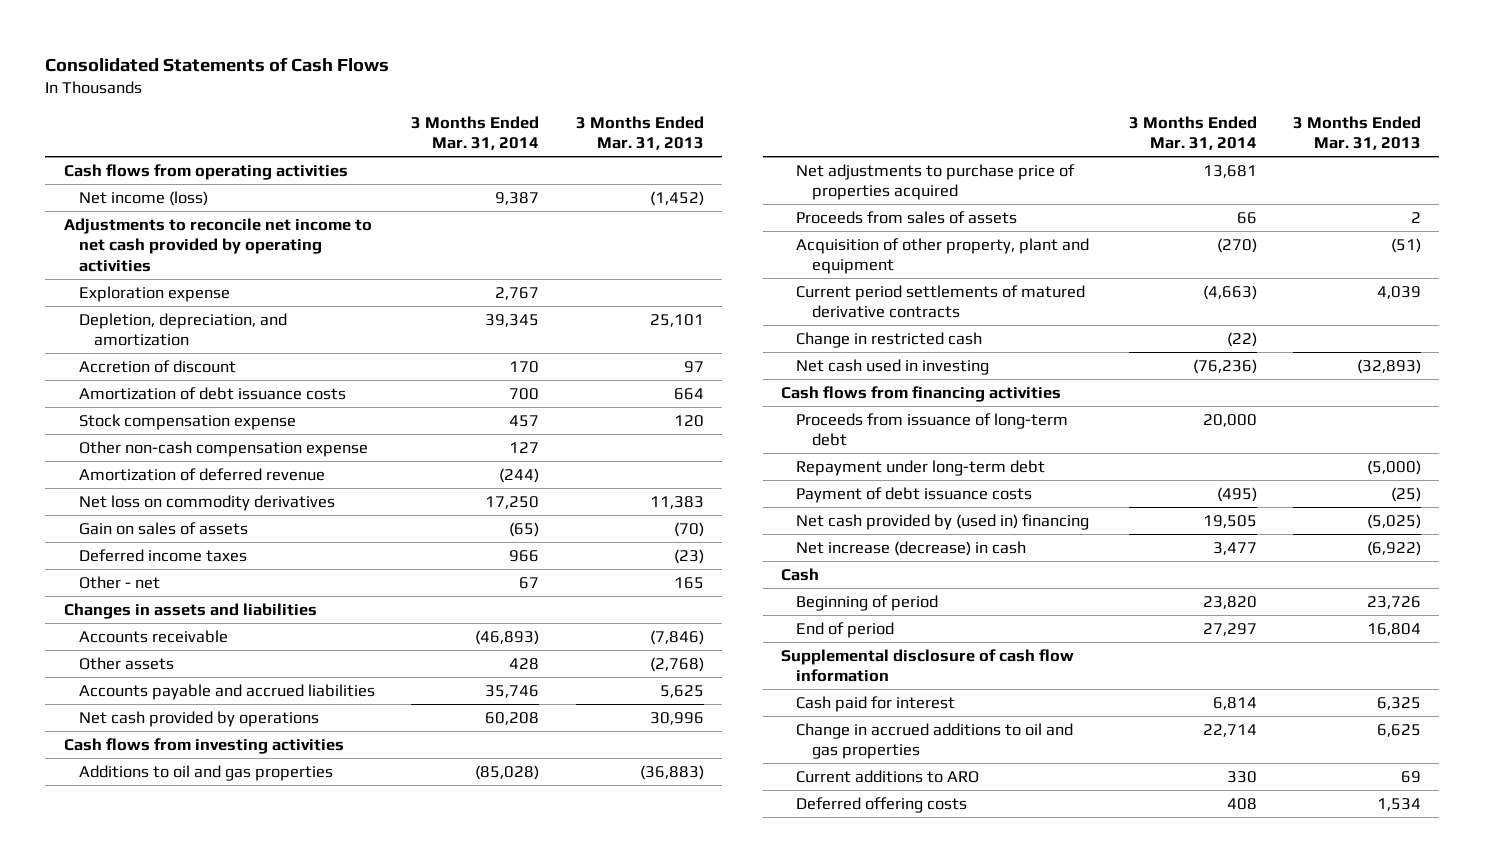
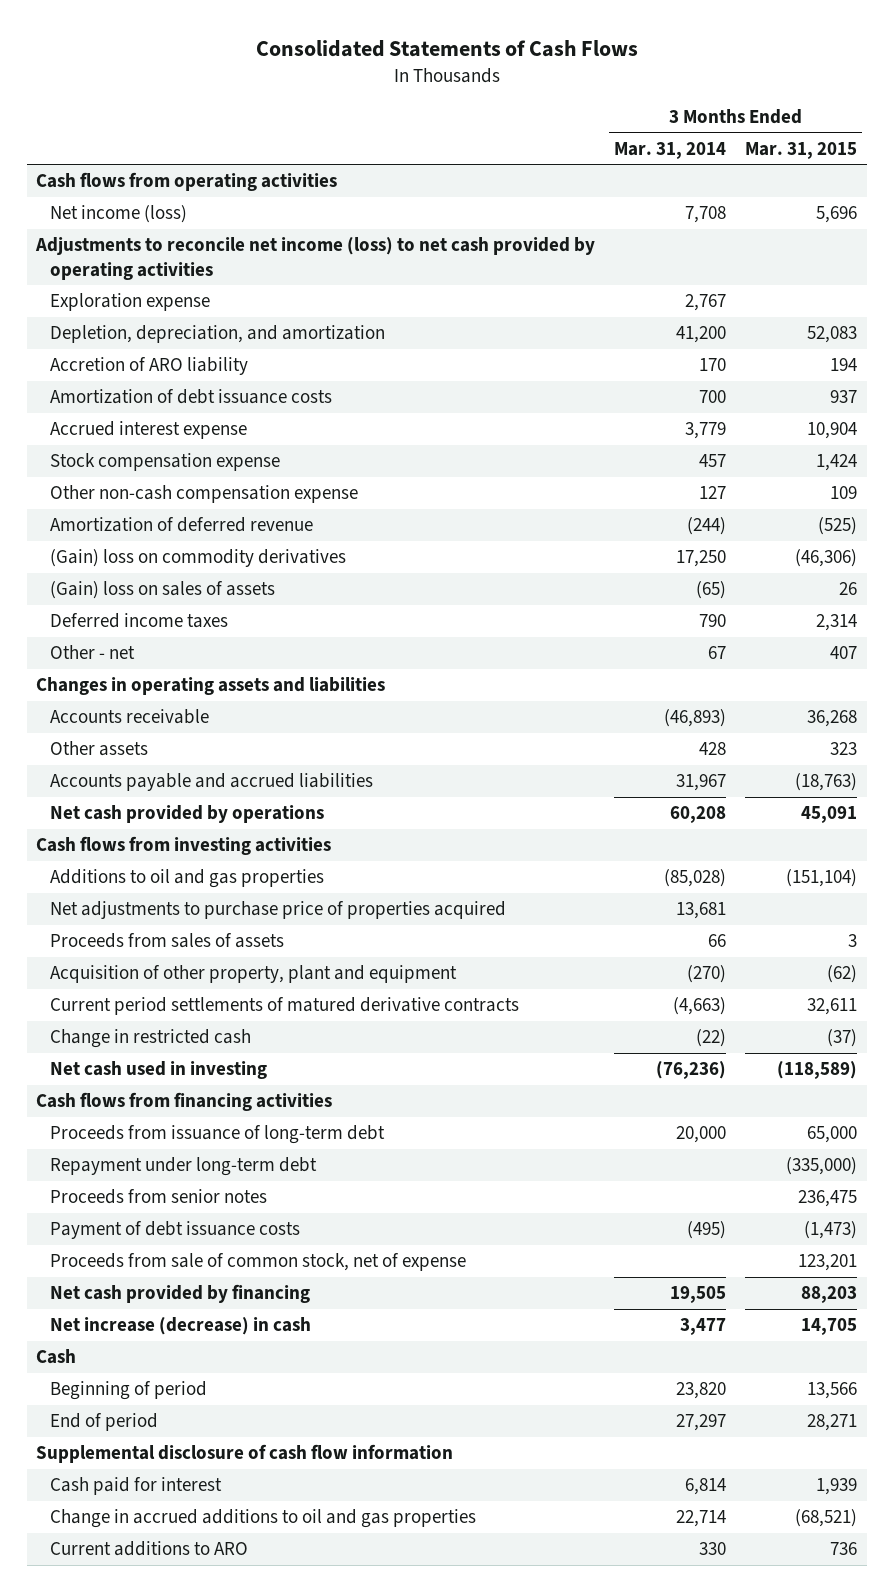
[575,115,704,151] 3 Months Ended Mar. 31, 2013 -> none
none -> [745,141,858,159] Mar. 31, 2015
[495,191,540,205] 9,387 -> [685,206,727,224] 7,708
[63,217,372,272] Adjustments to reconcile net income to net cash provided by operating activities -> [35,237,596,280] Adjustments to reconcile net income (loss) to net cash provided by operating activities
[485,313,540,327] 39,345 -> [676,326,727,344] 41,200
[78,359,236,373] Accretion of discount -> [50,357,249,376] Accretion of ARO liability
none -> [50,421,248,440] Accrued interest expense
[78,494,335,511] Net loss on commodity derivatives -> [50,549,347,568] (Gain) loss on commodity derivatives
[78,521,248,535] Gain on sales of assets -> [50,581,276,600] (Gain) loss on sales of assets
[509,549,540,562] 966 -> [699,614,727,628] 790
[63,602,317,619] Changes in assets and liabilities -> [36,677,386,696] Changes in operating assets and liabilities
[485,684,540,698] 35,746 -> [676,774,727,792] 31,967
none -> [50,1189,268,1205] Proceeds from senior notes
none -> [50,1253,467,1272] Proceeds from sale of common stock, net of expense
[796,513,1090,530] Net cash provided by (used in) financing -> [50,1284,311,1304] Net cash provided by financing
[796,796,968,813] Deferred offering costs -> none

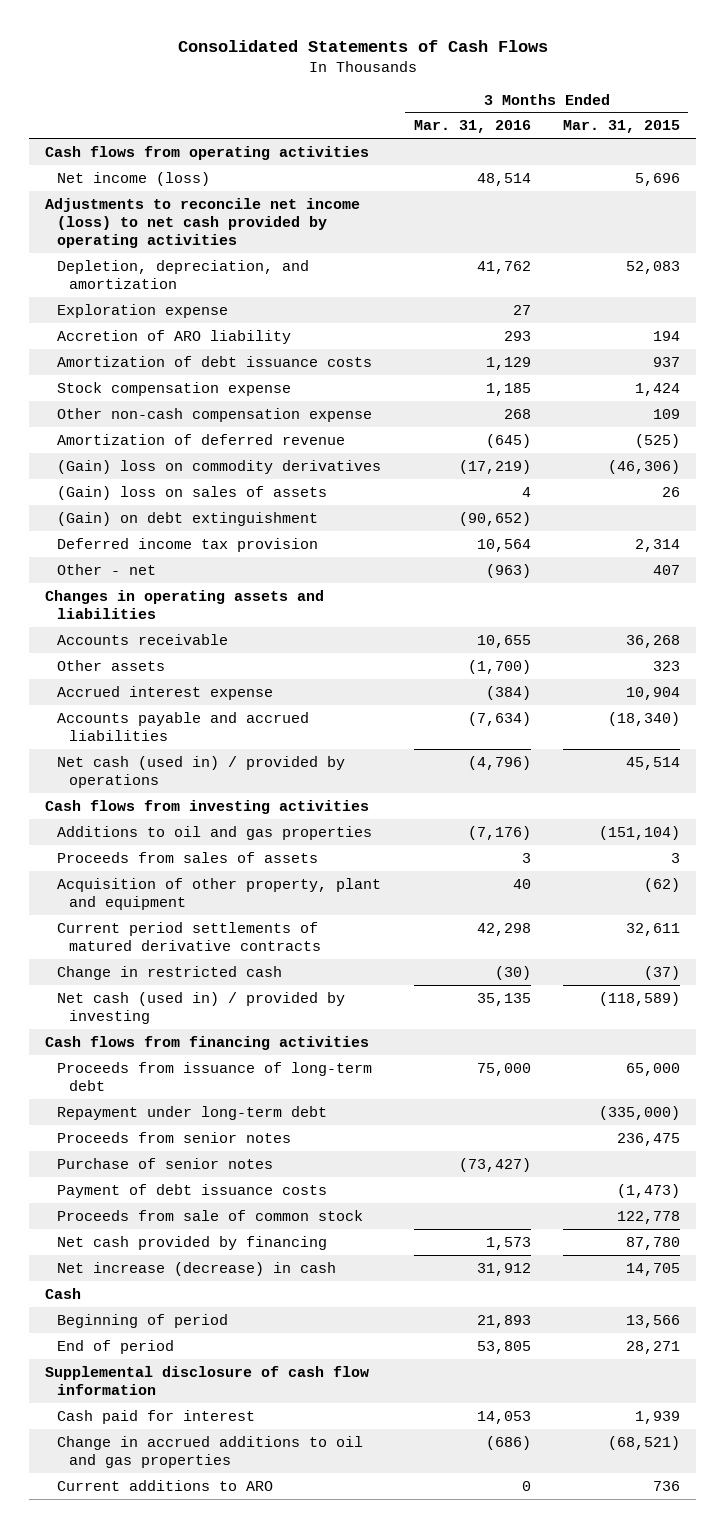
[614,141,727,159] Mar. 31, 2014 -> none
none -> [413,120,531,134] Mar. 31, 2016
[50,293,211,312] Exploration expense -> [57,303,229,318] Exploration expense
none -> [57,511,319,526] (Gain) on debt extinguishment
[50,613,229,629] Deferred income taxes -> [57,537,319,552] Deferred income tax provision
[50,421,248,440] Accrued interest expense -> [57,685,274,700] Accrued interest expense
[795,773,858,792] (18,763) -> [607,711,680,726] (18,340)
[50,805,325,824] Net cash provided by operations -> [57,755,346,788] Net cash (used in) / provided by operations
[801,806,858,824] 45,091 -> [625,756,680,770] 45,514
[50,901,507,920] Net adjustments to purchase price of properties acquired -> none
[50,1061,268,1080] Net cash used in investing -> [57,991,346,1024] Net cash (used in) / provided by investing
none -> [57,1157,274,1169] Purchase of senior notes
[50,1253,467,1272] Proceeds from sale of common stock, net of expense -> [57,1209,364,1221] Proceeds from sale of common stock
[798,1254,858,1272] 123,201 -> [616,1210,680,1224] 122,778
[801,1286,858,1304] 88,203 -> [625,1236,680,1250] 87,780

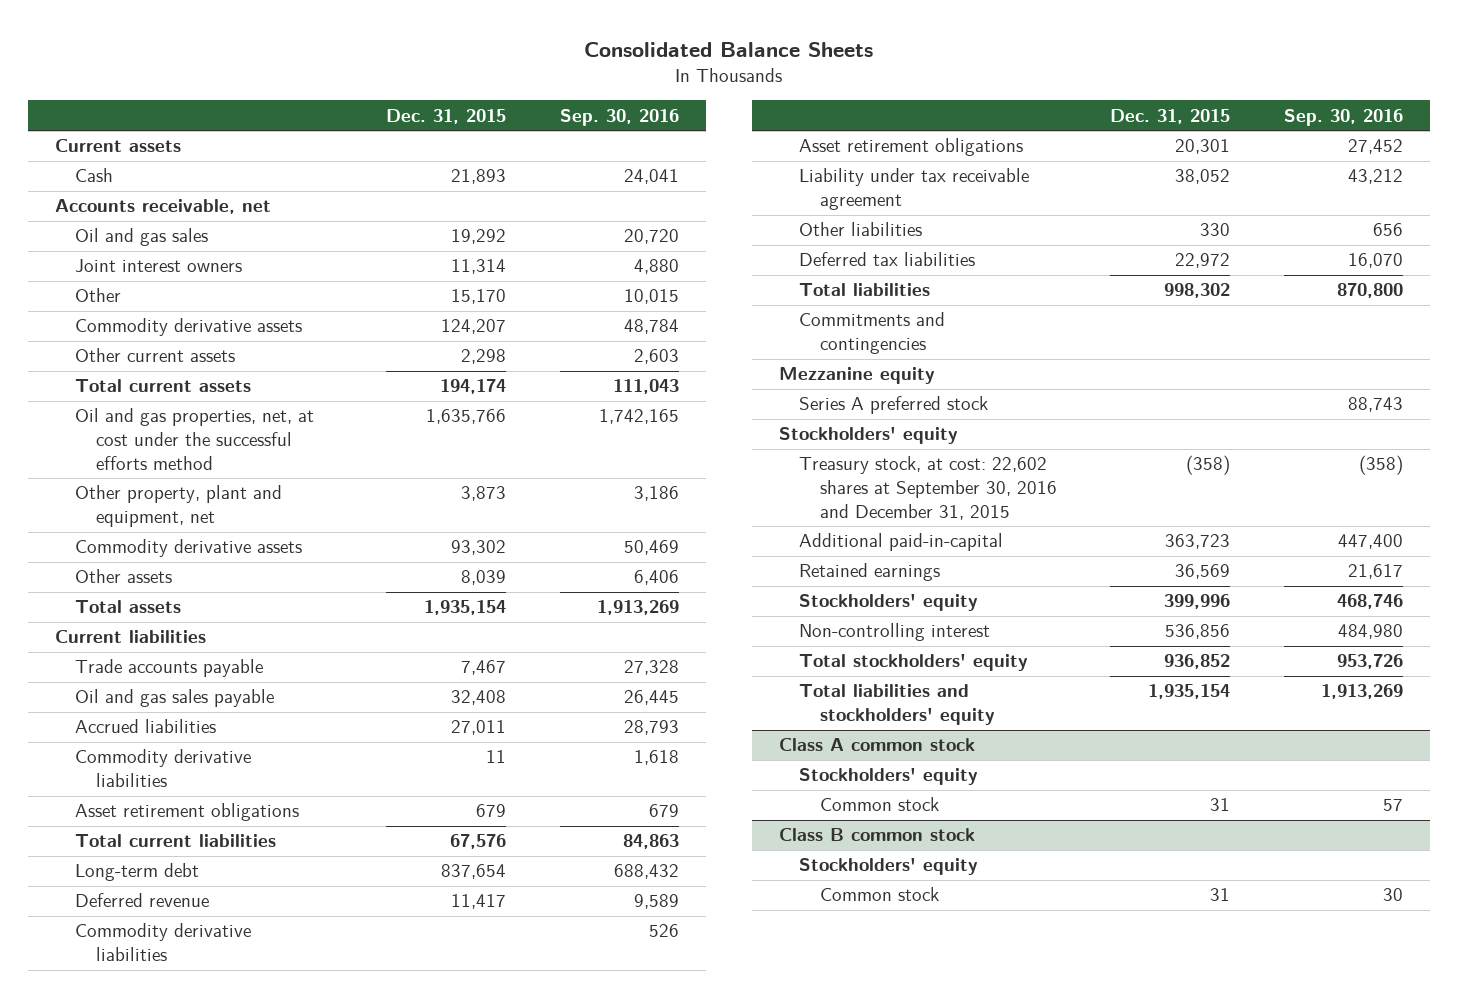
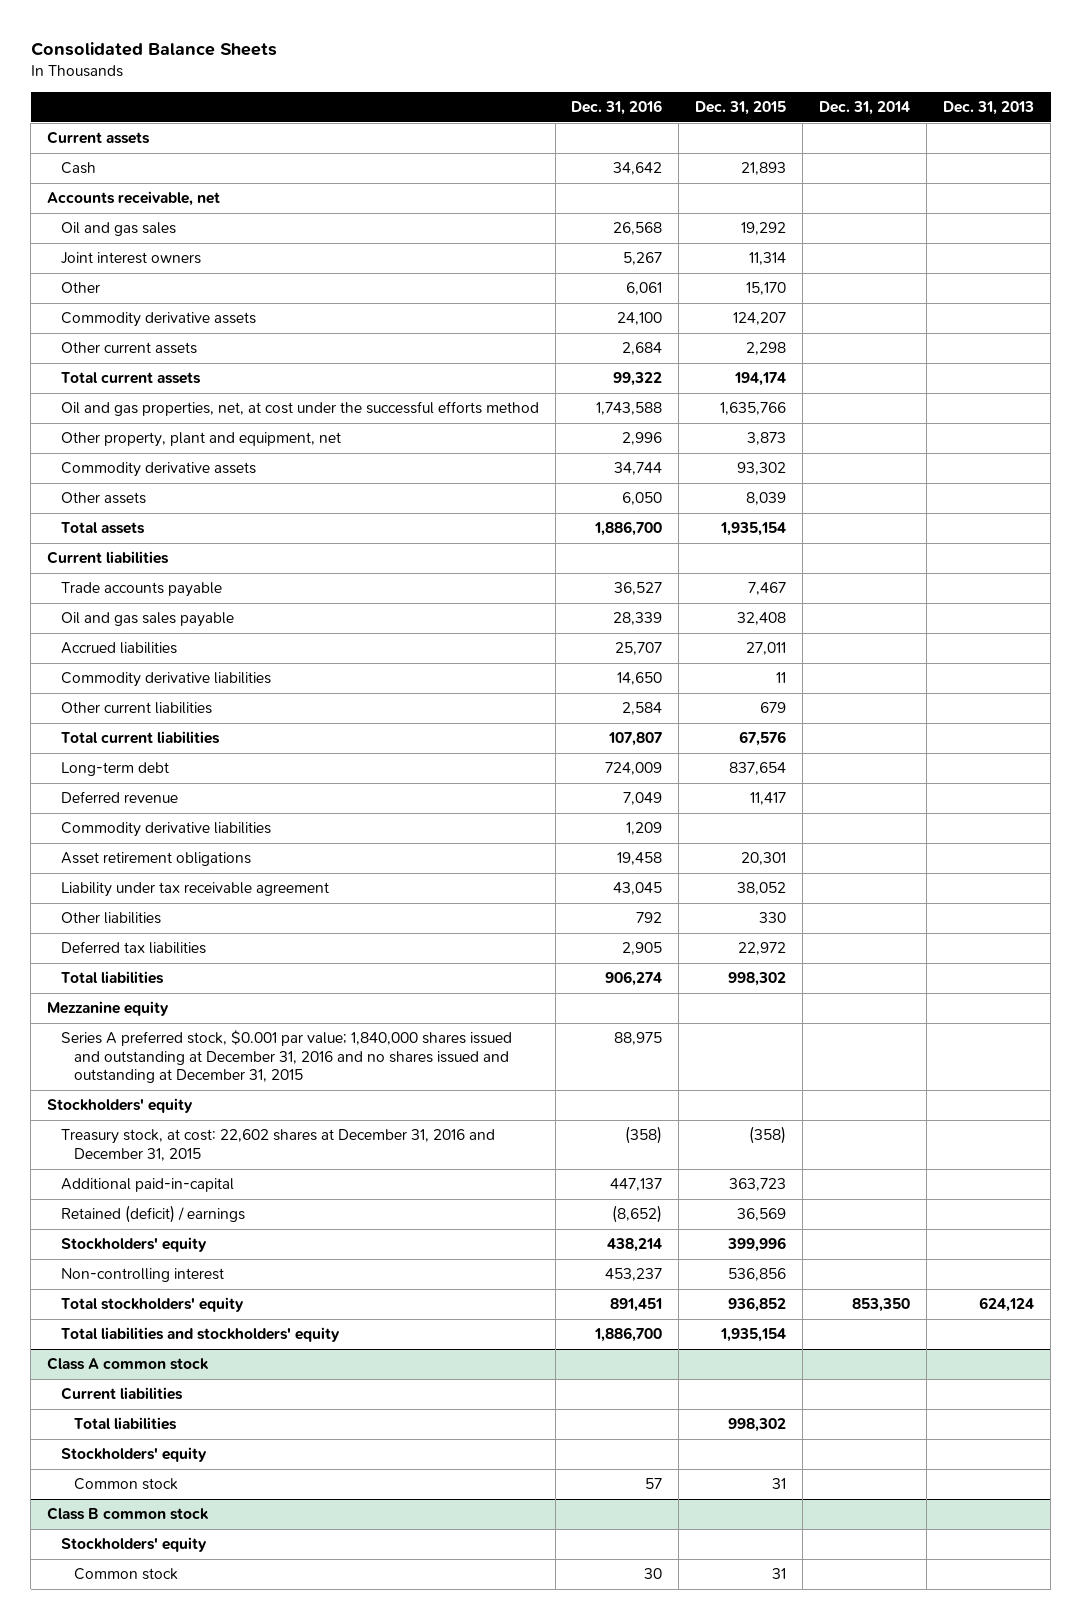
[559,108,679,126] Sep. 30, 2016 -> none
none -> [571,100,663,116] Dec. 31, 2016
none -> [819,101,911,116] Dec. 31, 2014
none -> [943,101,1035,116] Dec. 31, 2013
[75,803,300,822] Asset retirement obligations -> [60,702,212,715] Other current liabilities
[799,312,946,355] Commitments and contingencies -> none
[799,396,989,415] Series A preferred stock -> [60,1030,512,1084] Series A preferred stock, $0.001 par value; 1,840,000 shares issued and outstanding at December 31, 2016 and no shares issued and outstanding at December 31, 2015
[799,456,1057,520] Treasury stock, at cost: 22,602 shares at September 30, 2016 and December 31, 2015 -> [60,1129,495,1161] Treasury stock, at cost: 22,602 shares at December 31, 2016 and December 31, 2015
[799,563,941,582] Retained earnings -> [60,1205,245,1224] Retained (deficit) / earnings
none -> [60,1387,183,1401] Current liabilities
none -> [74,1417,178,1431] Total liabilities

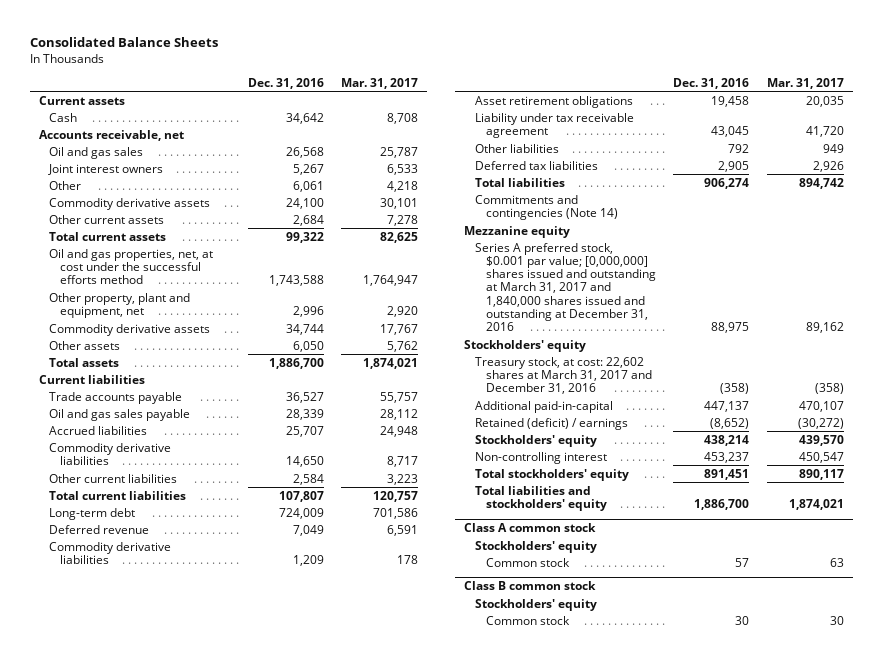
[695,101,787,116] Dec. 31, 2015 -> none
[819,101,911,116] Dec. 31, 2014 -> none
[943,101,1035,116] Dec. 31, 2013 -> none
none -> [341,77,419,89] Mar. 31, 2017
none -> [475,194,618,220] Commitments and contingencies (Note 14)
[60,1030,512,1084] Series A preferred stock, $0.001 par value; 1,840,000 shares issued and outstanding at December 31, 2016 and no shares issued and outstanding at December 31, 2015 -> [475,242,656,332] Series A preferred stock, $0.001 par value; [0,000,000] shares issued and outstanding at March 31, 2017 and 1,840,000 shares issued and outstanding at December 31, 2016
[60,1129,495,1161] Treasury stock, at cost: 22,602 shares at December 31, 2016 and December 31, 2015 -> [475,356,652,395] Treasury stock, at cost: 22,602 shares at March 31, 2017 and December 31, 2016
[60,1387,183,1401] Current liabilities -> none
[74,1417,178,1431] Total liabilities -> none

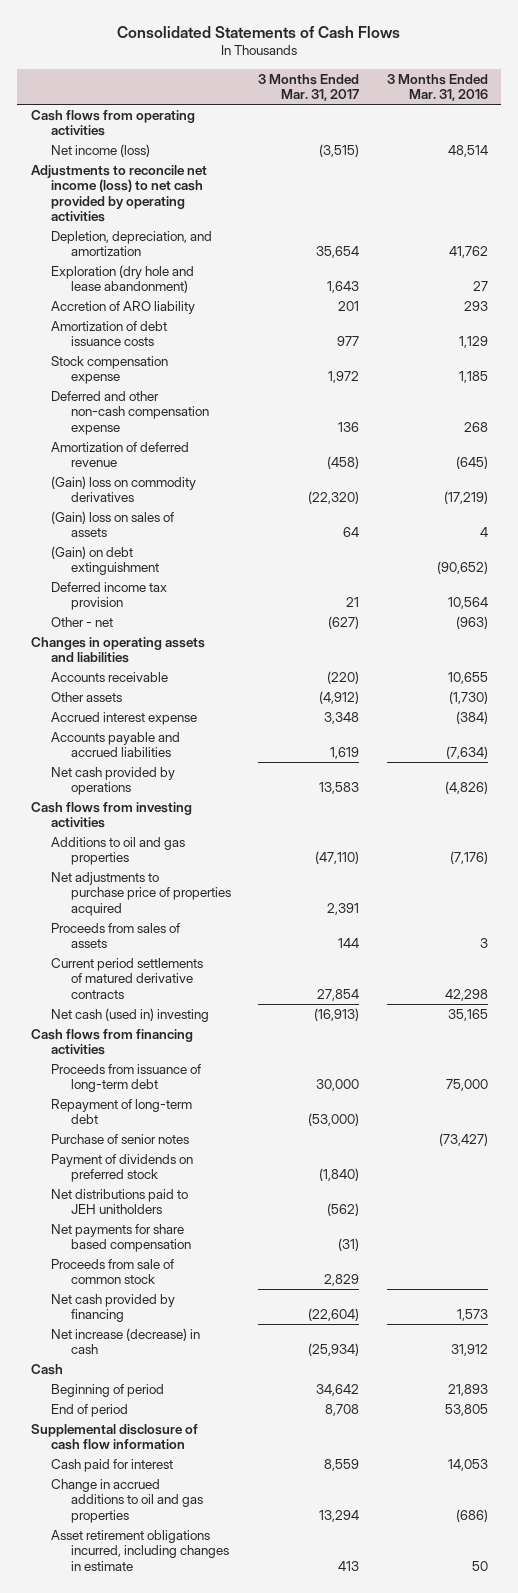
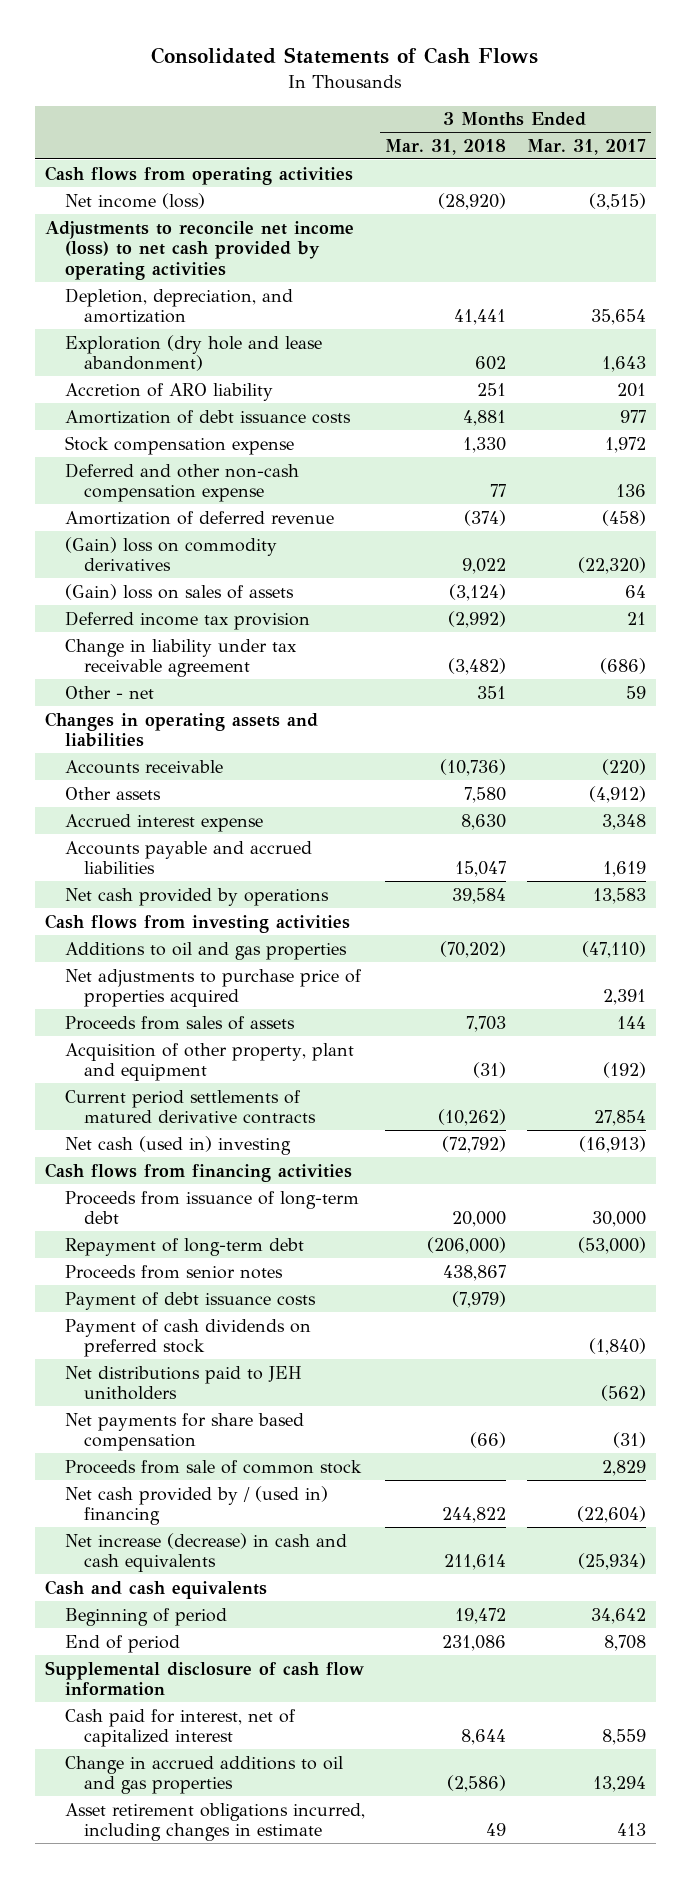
[386,73,488,101] 3 Months Ended Mar. 31, 2016 -> none
none -> [385,138,507,155] Mar. 31, 2018
[50,545,159,576] (Gain) on debt extinguishment -> none
none -> [64,638,297,678] Change in liability under tax receivable agreement
[328,615,360,629] (627) -> [625,685,646,699] 59
none -> [64,1042,354,1082] Acquisition of other property, plant and equipment
[50,1133,189,1144] Purchase of senior notes -> none
none -> [64,1264,283,1279] Proceeds from senior notes
none -> [64,1291,316,1310] Payment of debt issuance costs
[50,1153,193,1183] Payment of dividends on preferred stock -> [64,1318,311,1358] Payment of cash dividends on preferred stock
[50,1293,175,1323] Net cash provided by financing -> [64,1485,328,1526] Net cash provided by / (used in) financing
[50,1327,200,1355] Net increase (decrease) in cash -> [64,1532,347,1573] Net increase (decrease) in cash and cash equivalents
[30,1363,63,1375] Cash -> [45,1579,268,1599] Cash and cash equivalents
[50,1458,173,1472] Cash paid for interest -> [64,1708,296,1748] Cash paid for interest, net of capitalized interest

